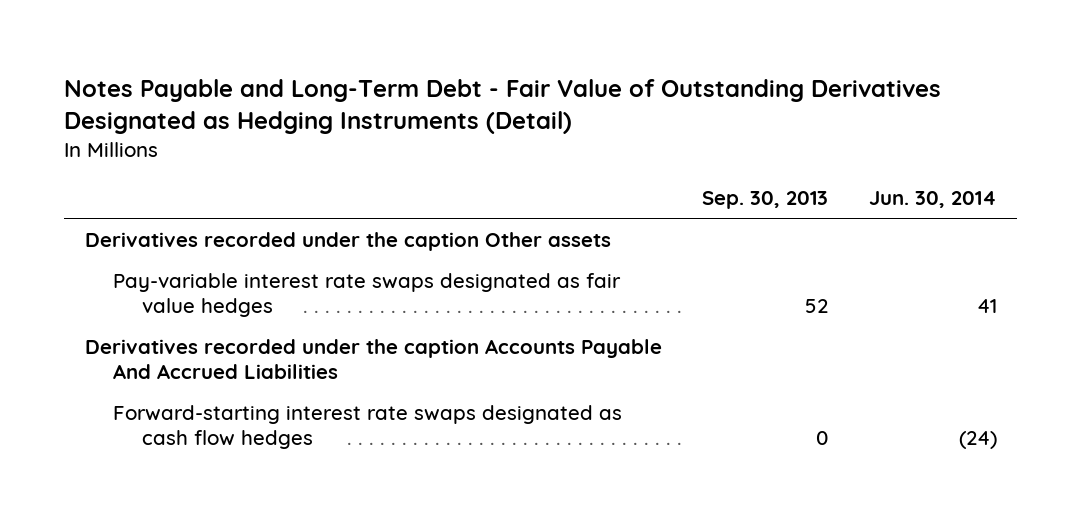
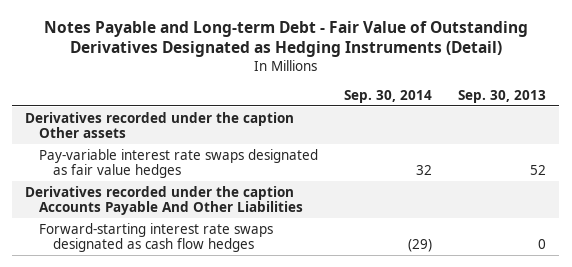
[64,78,942,134] Notes Payable and Long-Term Debt - Fair Value of Outstanding Derivatives Designated as Hedging Instruments (Detail) -> [43,20,528,58] Notes Payable and Long-term Debt - Fair Value of Outstanding Derivatives Designated as Hedging Instruments (Detail)
[869,191,998,209] Jun. 30, 2014 -> none
none -> [344,89,433,103] Sep. 30, 2014
[84,338,662,379] Derivatives recorded under the caption Accounts Payable And Accrued Liabilities -> [25,185,303,216] Derivatives recorded under the caption Accounts Payable And Other Liabilities

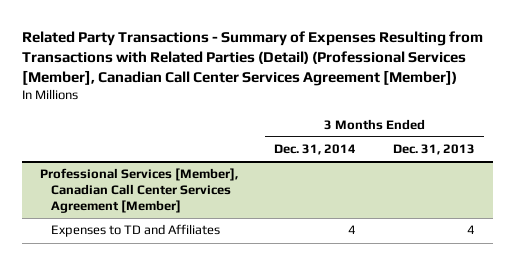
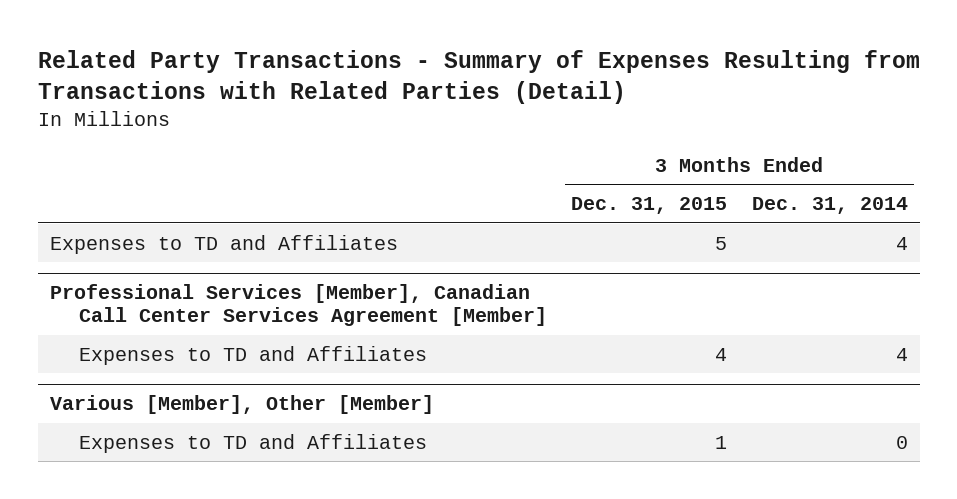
[22,31,484,86] Related Party Transactions - Summary of Expenses Resulting from Transactions with Related Parties (Detail) (Professional Services [Member], Canadian Call Center Services Agreement [Member]) -> [37,50,920,105] Related Party Transactions - Summary of Expenses Resulting from Transactions with Related Parties (Detail)
[392,144,475,156] Dec. 31, 2013 -> none
none -> [571,197,728,215] Dec. 31, 2015
none -> [49,234,398,254] Expenses to TD and Affiliates
none -> [49,395,434,415] Various [Member], Other [Member]
none -> [78,433,427,453] Expenses to TD and Affiliates

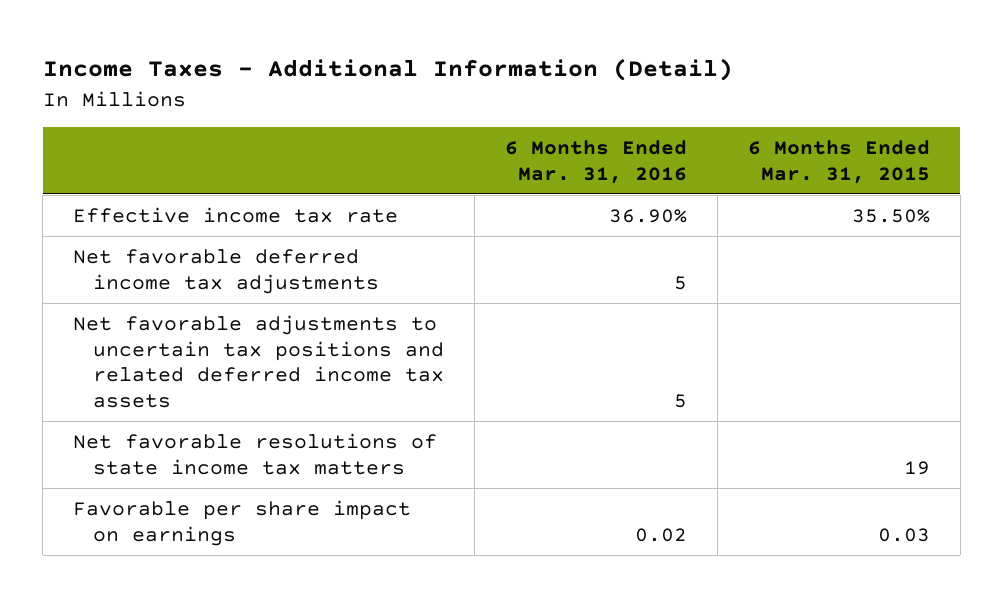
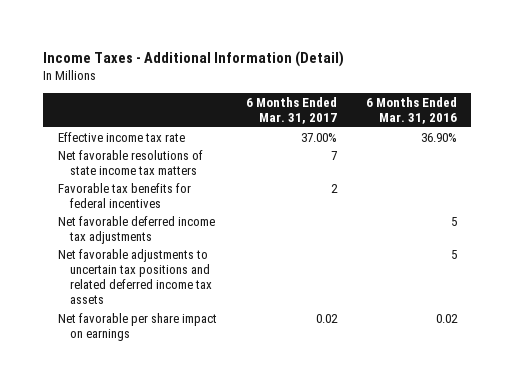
[747,139,930,184] 6 Months Ended Mar. 31, 2015 -> none
none -> [245,96,337,125] 6 Months Ended Mar. 31, 2017
[73,432,438,475] Net favorable resolutions of state income tax matters -> [57,149,203,175] Net favorable resolutions of state income tax matters
none -> [57,182,191,208] Favorable tax benefits for federal incentives
[73,499,412,546] Favorable per share impact on earnings -> [57,312,217,341] Net favorable per share impact on earnings

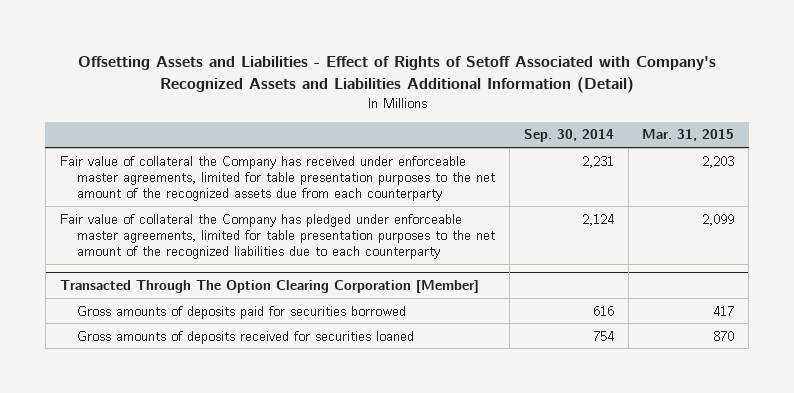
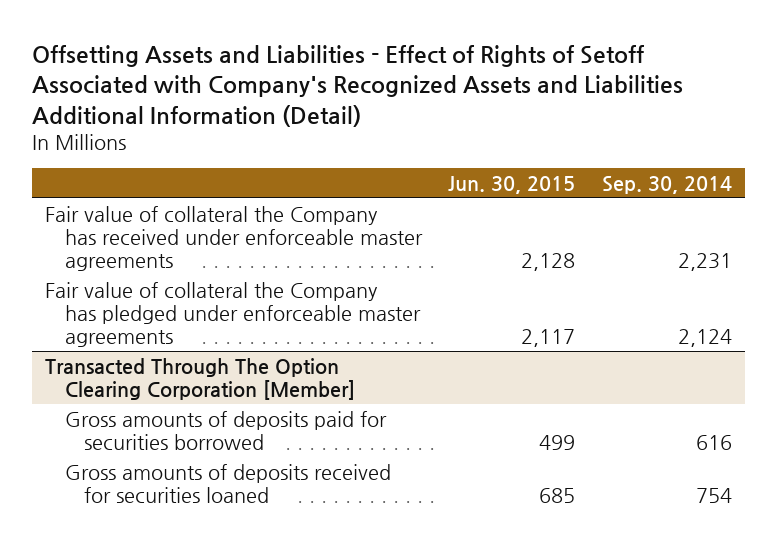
[642,129,735,142] Mar. 31, 2015 -> none
none -> [448,175,576,194] Jun. 30, 2015
[59,155,496,202] Fair value of collateral the Company has received under enforceable master agreements, limited for table presentation purposes to the net amount of the recognized assets due from each counterparty -> [45,205,423,271] Fair value of collateral the Company has received under enforceable master agreements
[59,213,496,260] Fair value of collateral the Company has pledged under enforceable master agreements, limited for table presentation purposes to the net amount of the recognized liabilities due to each counterparty -> [45,281,421,347] Fair value of collateral the Company has pledged under enforceable master agreements

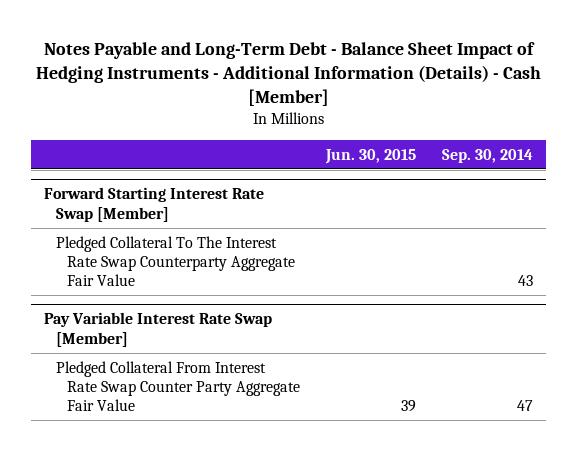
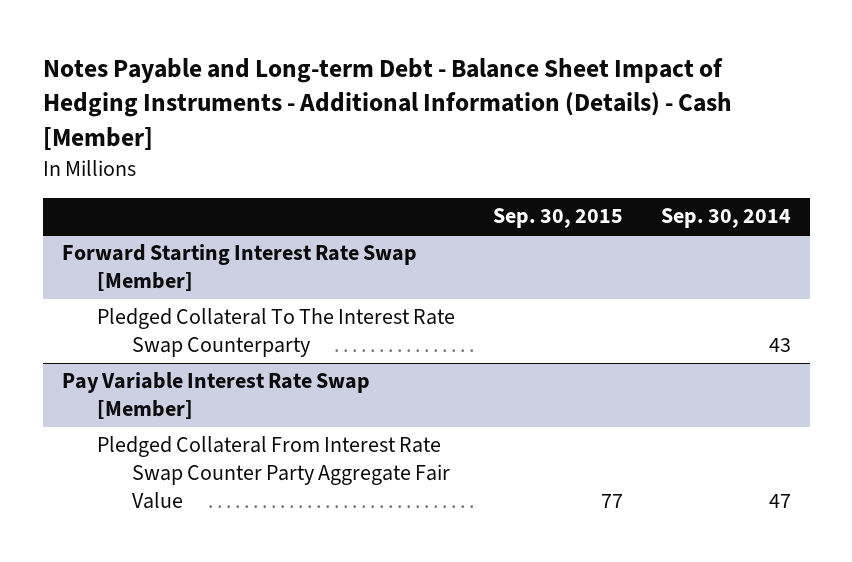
[35,42,541,107] Notes Payable and Long-Term Debt - Balance Sheet Impact of Hedging Instruments - Additional Information (Details) - Cash [Member] -> [42,58,732,150] Notes Payable and Long-term Debt - Balance Sheet Impact of Hedging Instruments - Additional Information (Details) - Cash [Member]
[325,148,417,164] Jun. 30, 2015 -> none
none -> [492,208,623,229] Sep. 30, 2015
[55,235,296,287] Pledged Collateral To The Interest Rate Swap Counterparty Aggregate Fair Value -> [96,308,455,358] Pledged Collateral To The Interest Rate Swap Counterparty

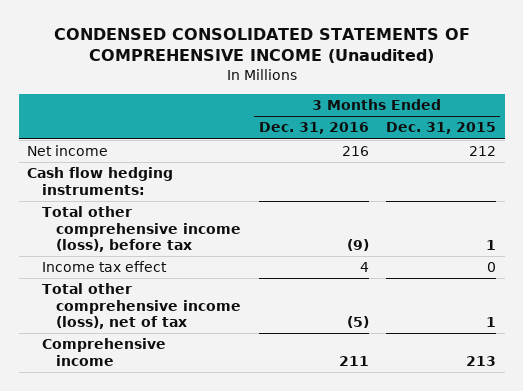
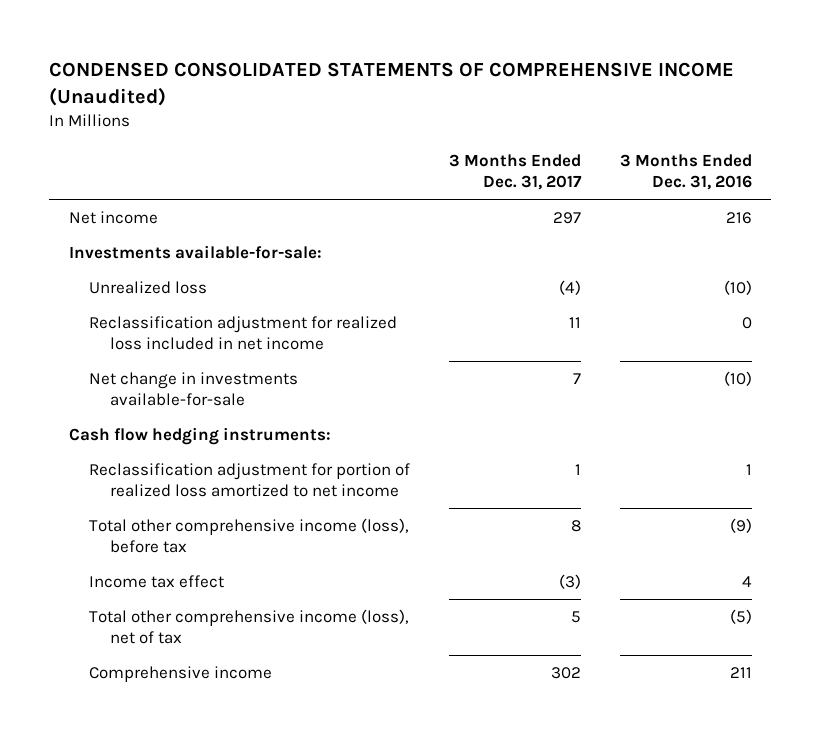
[385,122,496,135] Dec. 31, 2015 -> none
none -> [449,153,583,191] 3 Months Ended Dec. 31, 2017
none -> [68,244,322,259] Investments available-for-sale:
none -> [89,280,208,294] Unrealized loss
none -> [89,315,398,351] Reclassification adjustment for realized loss included in net income
none -> [89,371,299,407] Net change in investments available-for-sale
none -> [89,462,411,498] Reclassification adjustment for portion of realized loss amortized to net income

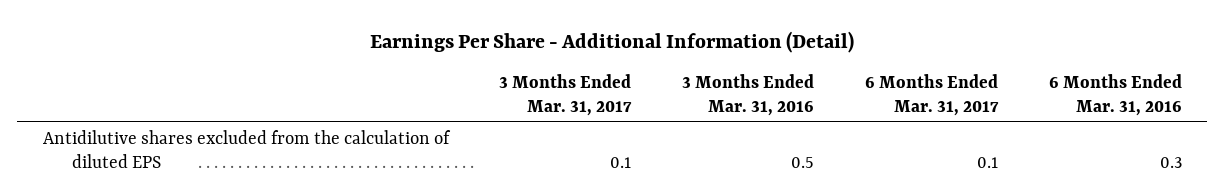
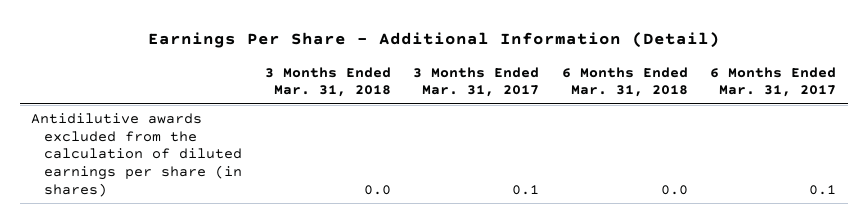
[682,73,815,117] 3 Months Ended Mar. 31, 2016 -> none
[1048,73,1182,117] 6 Months Ended Mar. 31, 2016 -> none
none -> [264,66,391,98] 3 Months Ended Mar. 31, 2018
none -> [561,66,688,98] 6 Months Ended Mar. 31, 2018
[42,129,451,169] Antidilutive shares excluded from the calculation of diluted EPS -> [31,112,243,197] Antidilutive awards excluded from the calculation of diluted earnings per share (in shares)

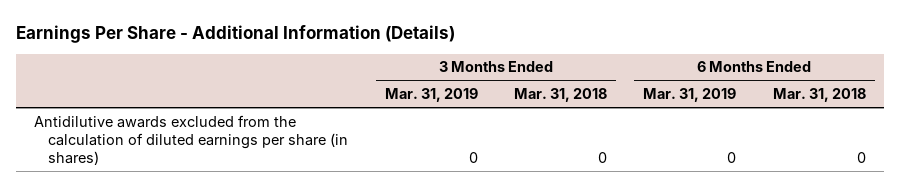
[147,31,720,48] Earnings Per Share - Additional Information (Detail) -> [16,25,456,44] Earnings Per Share - Additional Information (Details)
[413,66,540,98] 3 Months Ended Mar. 31, 2017 -> none
[710,66,837,98] 6 Months Ended Mar. 31, 2017 -> none
none -> [384,88,478,103] Mar. 31, 2019
none -> [643,88,737,103] Mar. 31, 2019
[363,184,391,195] 0.0 -> [597,152,607,164] 0
[660,184,688,195] 0.0 -> [856,152,866,164] 0

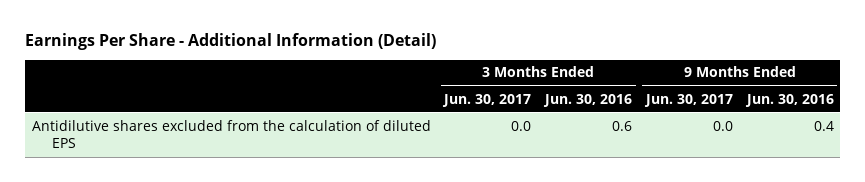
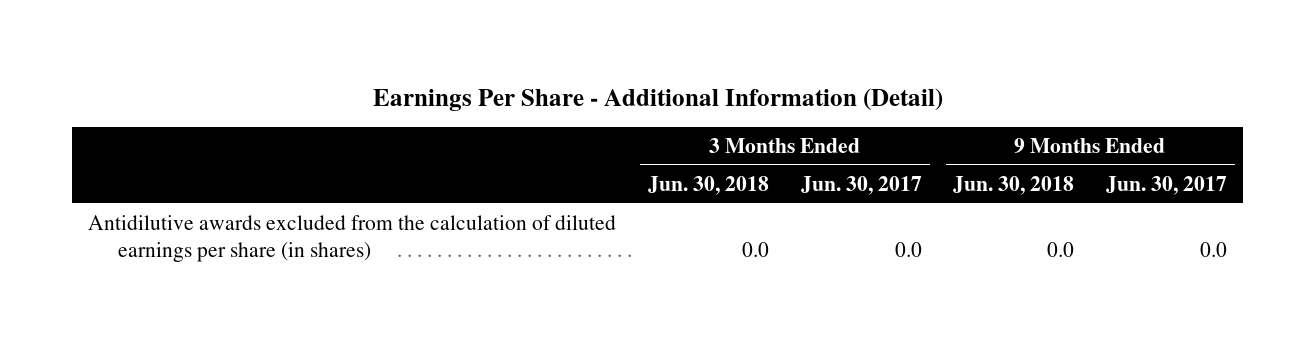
[543,93,633,107] Jun. 30, 2016 -> none
[744,93,834,107] Jun. 30, 2016 -> none
none -> [647,175,769,195] Jun. 30, 2018
none -> [953,175,1075,195] Jun. 30, 2018
[31,119,431,149] Antidilutive shares excluded from the calculation of diluted EPS -> [87,215,616,262] Antidilutive awards excluded from the calculation of diluted earnings per share (in shares)

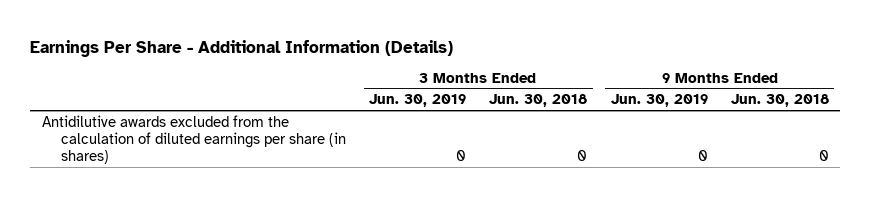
[372,87,943,111] Earnings Per Share - Additional Information (Detail) -> [30,39,454,57] Earnings Per Share - Additional Information (Details)
[800,175,922,195] Jun. 30, 2017 -> none
[1106,175,1228,195] Jun. 30, 2017 -> none
none -> [369,94,467,108] Jun. 30, 2019
none -> [610,94,708,108] Jun. 30, 2019
[741,241,769,257] 0.0 -> [577,149,588,161] 0
[1047,241,1075,257] 0.0 -> [818,149,829,161] 0

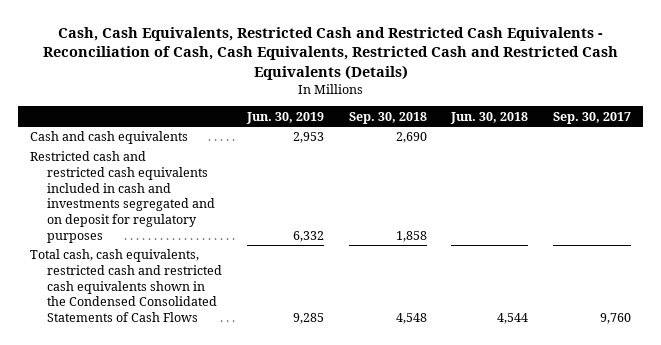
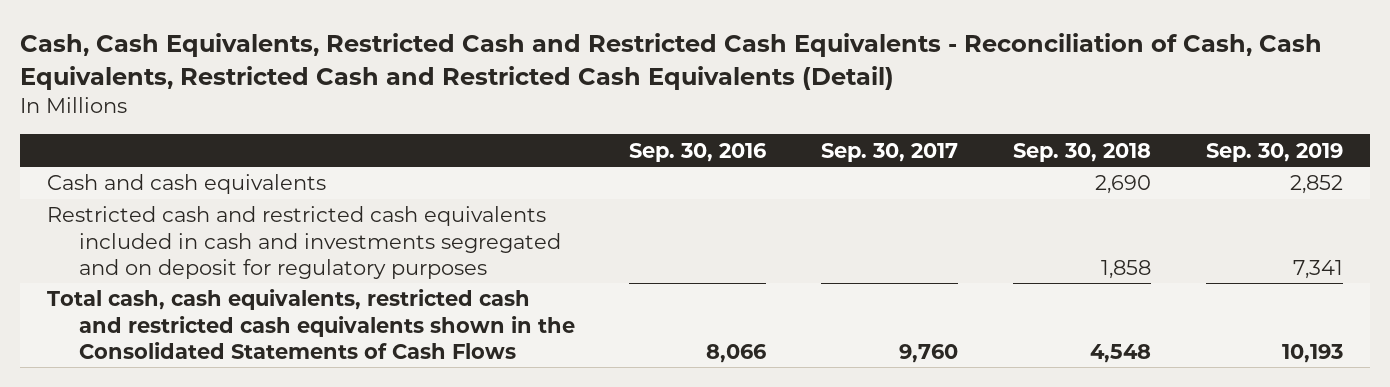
[42,26,618,80] Cash, Cash Equivalents, Restricted Cash and Restricted Cash Equivalents - Reconciliation of Cash, Cash Equivalents, Restricted Cash and Restricted Cash Equivalents (Details) -> [19,33,1322,90] Cash, Cash Equivalents, Restricted Cash and Restricted Cash Equivalents - Reconciliation of Cash, Cash Equivalents, Restricted Cash and Restricted Cash Equivalents (Detail)
[245,111,324,124] Jun. 30, 2019 -> none
[450,111,529,124] Jun. 30, 2018 -> none
none -> [629,142,767,162] Sep. 30, 2016
none -> [1205,142,1343,162] Sep. 30, 2019
[30,249,223,322] Total cash, cash equivalents, restricted cash and restricted cash equivalents shown in the Condensed Consolidated Statements of Cash Flows -> [46,289,575,359] Total cash, cash equivalents, restricted cash and restricted cash equivalents shown in the Consolidated Statements of Cash Flows

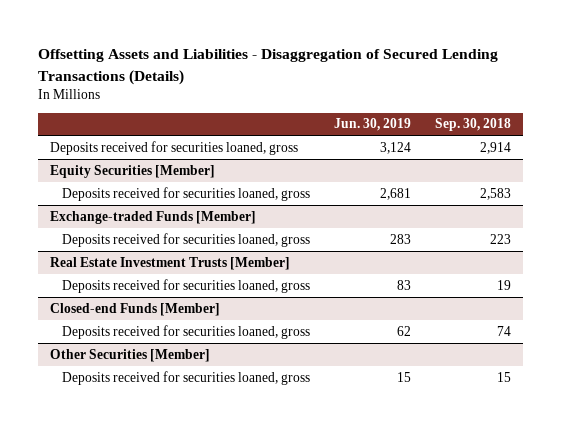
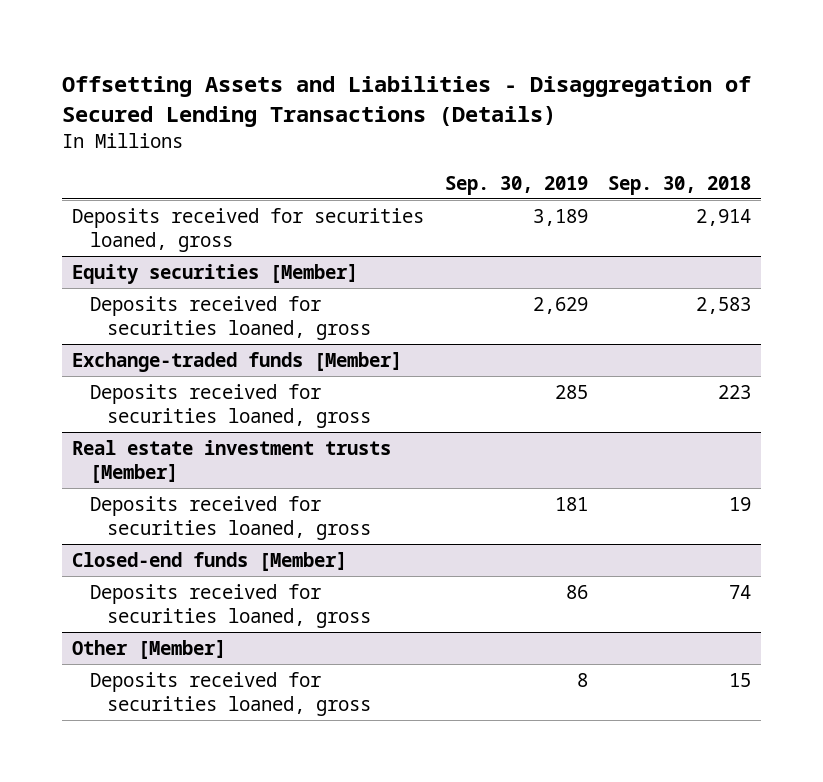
[334,118,412,132] Jun. 30, 2019 -> none
none -> [444,175,588,195] Sep. 30, 2019
[50,164,216,178] Equity Securities [Member] -> [72,263,359,284] Equity securities [Member]
[50,210,257,224] Exchange-traded Funds [Member] -> [72,351,403,372] Exchange-traded funds [Member]
[50,256,291,270] Real Estate Investment Trusts [Member] -> [72,439,392,483] Real estate investment trusts [Member]
[50,302,221,316] Closed-end Funds [Member] -> [72,551,348,571] Closed-end funds [Member]
[50,348,211,362] Other Securities [Member] -> [72,639,227,659] Other [Member]

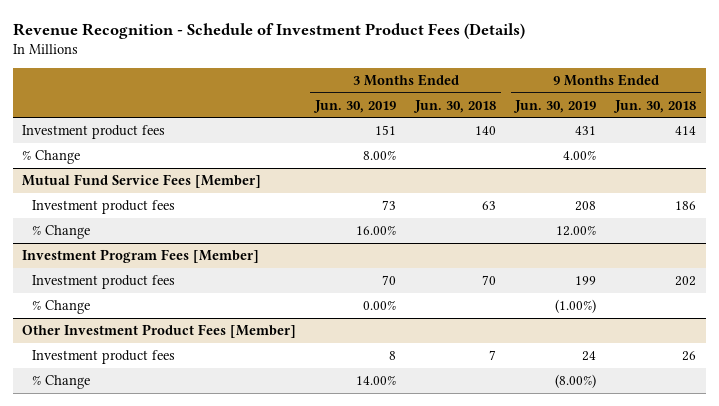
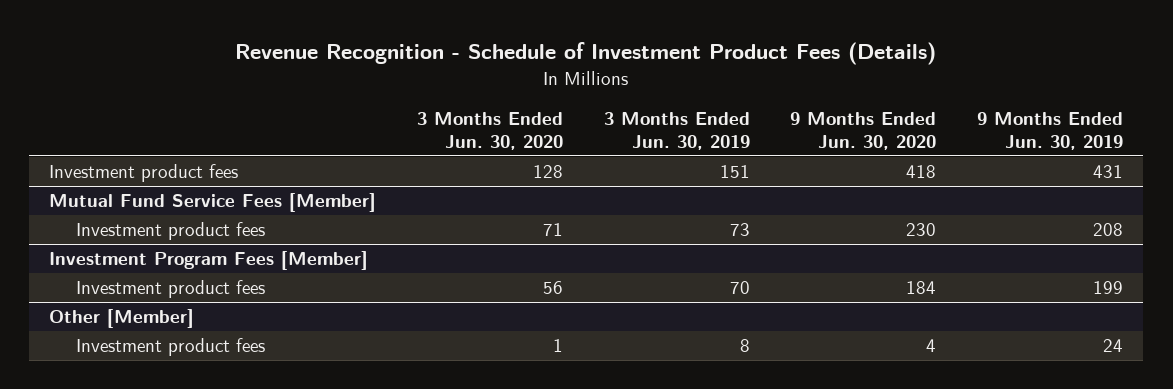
[413,99,497,113] Jun. 30, 2018 -> none
[613,99,697,113] Jun. 30, 2018 -> none
none -> [417,111,564,151] 3 Months Ended Jun. 30, 2020
none -> [790,111,937,151] 9 Months Ended Jun. 30, 2020
[22,149,81,164] % Change -> none
[32,224,91,239] % Change -> none
[32,299,91,314] % Change -> none
[22,323,297,338] Other Investment Product Fees [Member] -> [49,309,195,329] Other [Member]
[32,374,91,389] % Change -> none

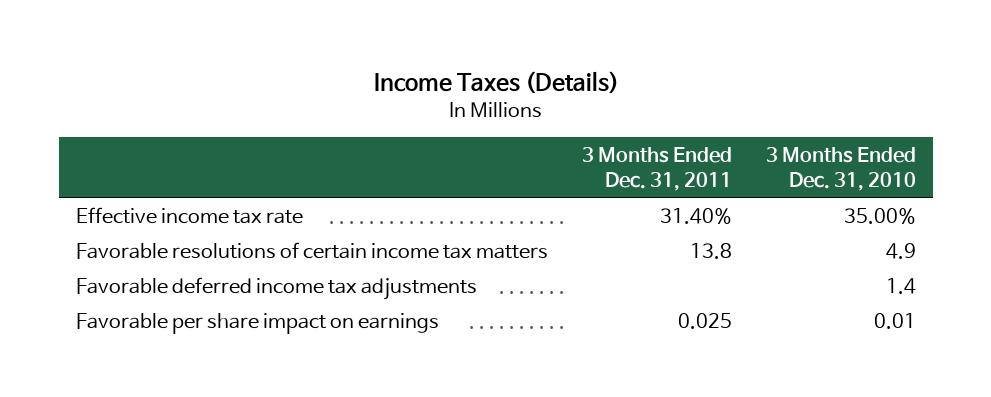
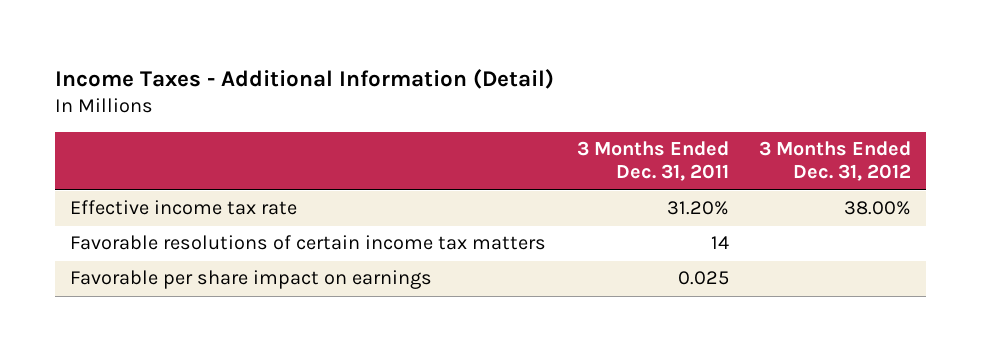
[373,70,619,94] Income Taxes (Details) -> [54,68,554,89] Income Taxes - Additional Information (Detail)
[765,146,916,191] 3 Months Ended Dec. 31, 2010 -> none
none -> [759,141,912,182] 3 Months Ended Dec. 31, 2012
[75,276,477,300] Favorable deferred income tax adjustments -> none
[659,207,732,224] 31.40% -> [666,201,729,216] 31.20%
[689,242,732,259] 13.8 -> [710,236,729,250] 14

